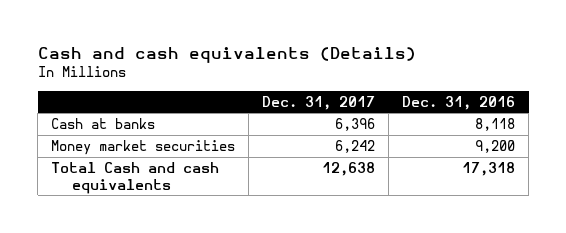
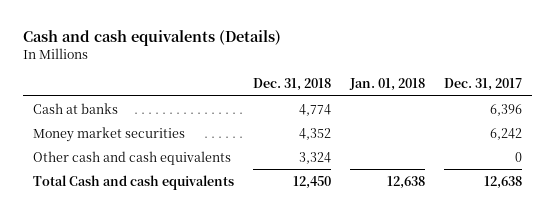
[402,95,516,110] Dec. 31, 2016 -> none
none -> [252,78,331,92] Dec. 31, 2018
none -> [349,78,426,92] Jan. 01, 2018
none -> [32,150,231,165] Other cash and cash equivalents

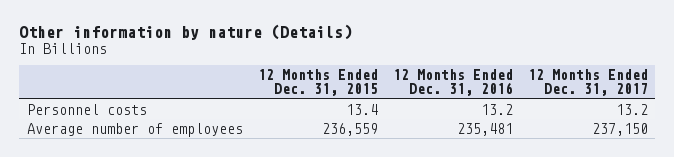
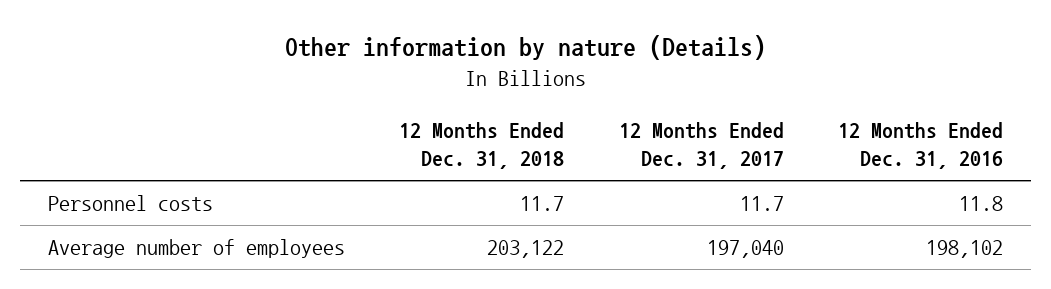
[257,69,378,97] 12 Months Ended Dec. 31, 2015 -> none
none -> [399,121,565,170] 12 Months Ended Dec. 31, 2018
[480,104,513,116] 13.2 -> [959,196,1004,212] 11.8
[615,104,648,116] 13.2 -> [739,196,784,212] 11.7
[456,123,513,137] 235,481 -> [926,240,1004,259] 198,102
[591,123,648,137] 237,150 -> [706,240,784,259] 197,040

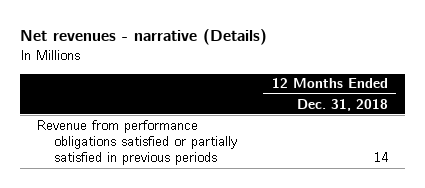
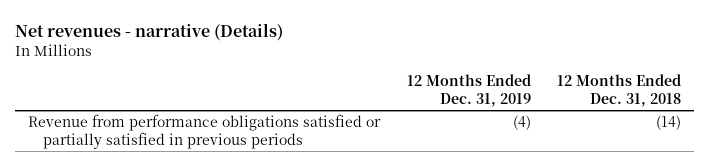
none -> [406,74,531,108] 12 Months Ended Dec. 31, 2019
[373,152,388,163] 14 -> [655,115,681,131] (14)

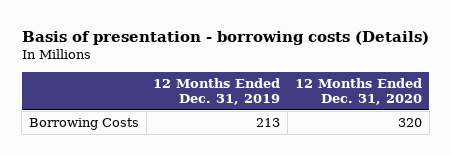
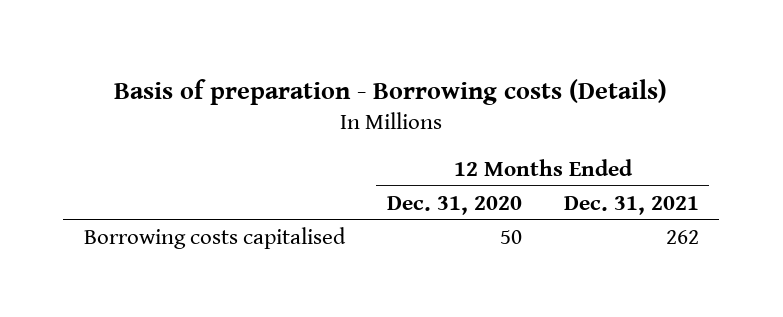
[21,30,429,45] Basis of presentation - borrowing costs (Details) -> [114,78,668,105] Basis of preparation - Borrowing costs (Details)
[153,77,281,105] 12 Months Ended Dec. 31, 2019 -> none
none -> [563,195,699,215] Dec. 31, 2021
[29,118,140,131] Borrowing Costs -> [84,226,347,249] Borrowing costs capitalised
[397,118,422,128] 320 -> [499,229,522,244] 50

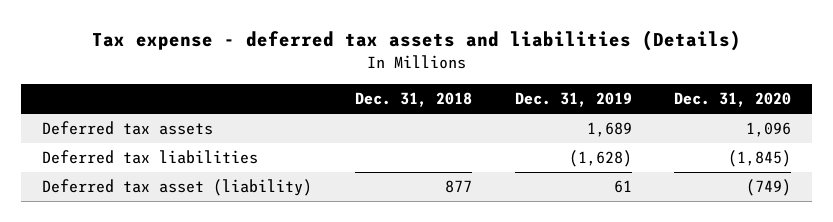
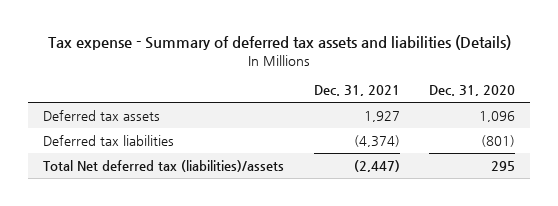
[91,30,741,52] Tax expense - deferred tax assets and liabilities (Details) -> [48,35,512,51] Tax expense - Summary of deferred tax assets and liabilities (Details)
[354,92,472,108] Dec. 31, 2018 -> none
[514,92,632,108] Dec. 31, 2019 -> none
none -> [313,85,400,97] Dec. 31, 2021
[728,150,792,168] (1,845) -> [481,134,516,147] (801)
[42,179,313,197] Deferred tax asset (liability) -> [42,159,284,172] Total Net deferred tax (liabilities)/assets
[746,179,792,197] (749) -> [491,160,516,171] 295

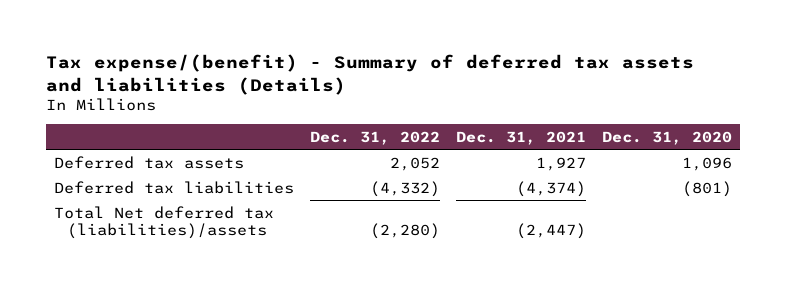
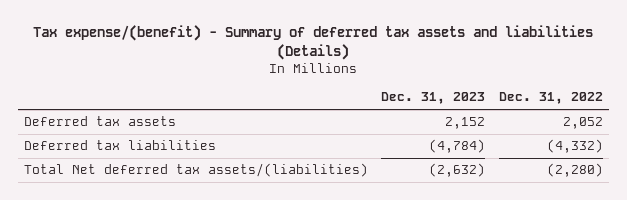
[456,130,587,145] Dec. 31, 2021 -> none
[602,130,733,145] Dec. 31, 2020 -> none
none -> [381,92,486,105] Dec. 31, 2023
[54,205,275,240] Total Net deferred tax (liabilities)/assets -> [24,163,369,178] Total Net deferred tax assets/(liabilities)

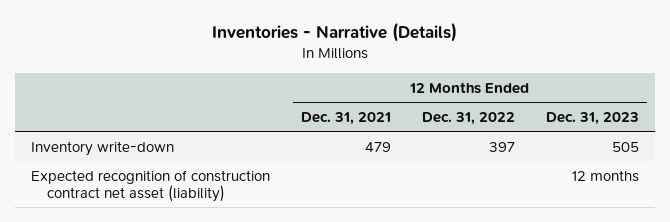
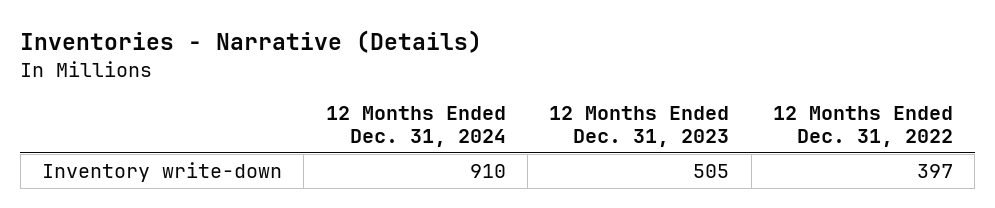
[300,111,391,125] Dec. 31, 2021 -> none
none -> [325,106,506,147] 12 Months Ended Dec. 31, 2024
[30,169,270,202] Expected recognition of construction contract net asset (liability) -> none

